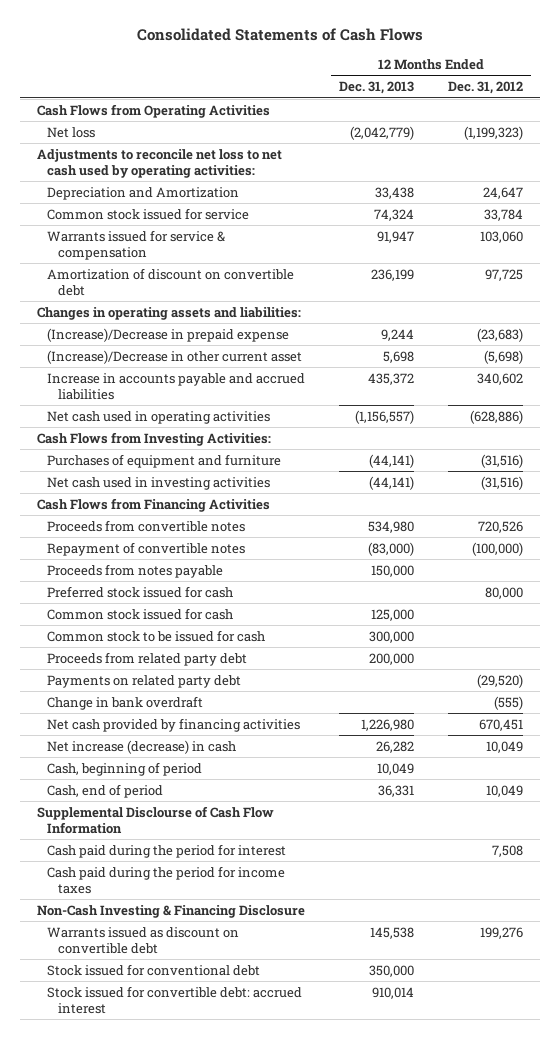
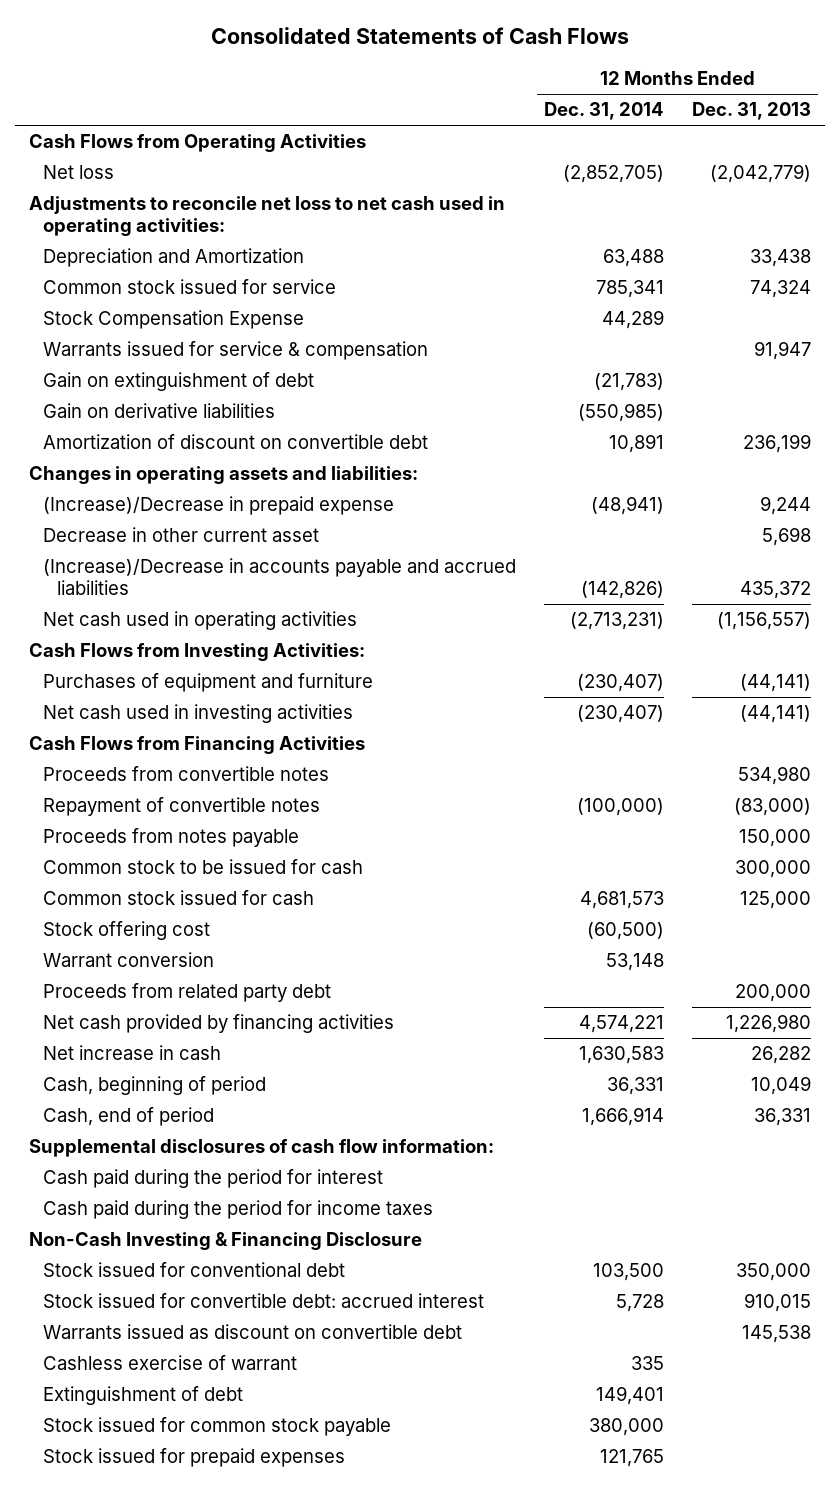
[447,81,523,95] Dec. 31, 2012 -> none
none -> [544,102,665,121] Dec. 31, 2014
[37,148,283,178] Adjustments to reconcile net loss to net cash used by operating activities: -> [29,196,506,236] Adjustments to reconcile net loss to net cash used in operating activities:
none -> [43,310,305,330] Stock Compensation Expense
none -> [43,372,315,392] Gain on extinguishment of debt
none -> [43,403,276,419] Gain on derivative liabilities
[47,349,303,364] (Increase)/Decrease in other current asset -> [43,527,320,543] Decrease in other current asset
[47,372,306,400] Increase in accounts payable and accrued liabilities -> [43,558,517,595] (Increase)/Decrease in accounts payable and accrued liabilities
[47,585,234,598] Preferred stock issued for cash -> none
[47,607,234,620] Common stock issued for cash -> [43,890,315,906] Common stock issued for cash
none -> [43,921,211,941] Stock offering cost
none -> [43,952,215,968] Warrant conversion
[47,674,242,688] Payments on related party debt -> none
[47,695,204,710] Change in bank overdraft -> none
[47,739,237,754] Net increase (decrease) in cash -> [43,1045,222,1061] Net increase in cash
[37,805,275,834] Supplemental Disclourse of Cash Flow Information -> [29,1139,495,1158] Supplemental disclosures of cash flow information:
[372,986,415,999] 910,014 -> [744,1293,812,1313] 910,015
[47,926,240,954] Warrants issued as discount on convertible debt -> [43,1324,463,1340] Warrants issued as discount on convertible debt
none -> [43,1355,298,1371] Cashless exercise of warrant
none -> [43,1386,244,1406] Extinguishment of debt
none -> [43,1417,392,1437] Stock issued for common stock payable
none -> [43,1448,346,1468] Stock issued for prepaid expenses

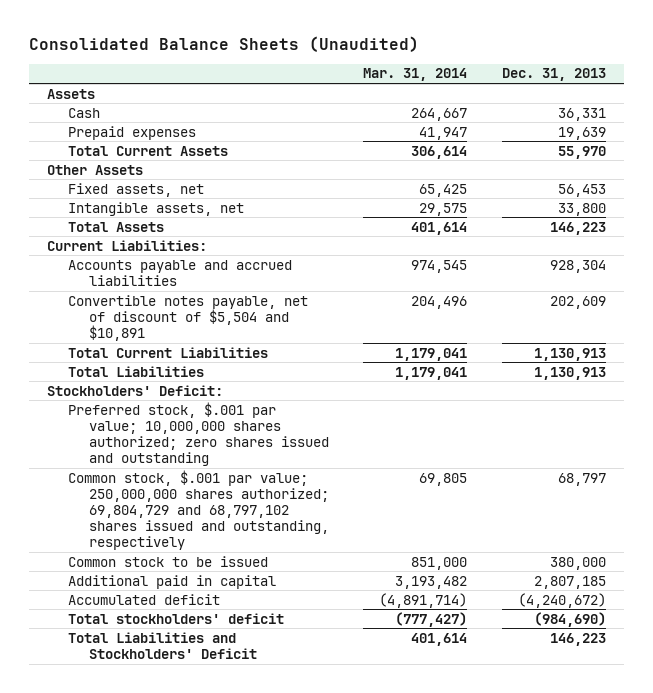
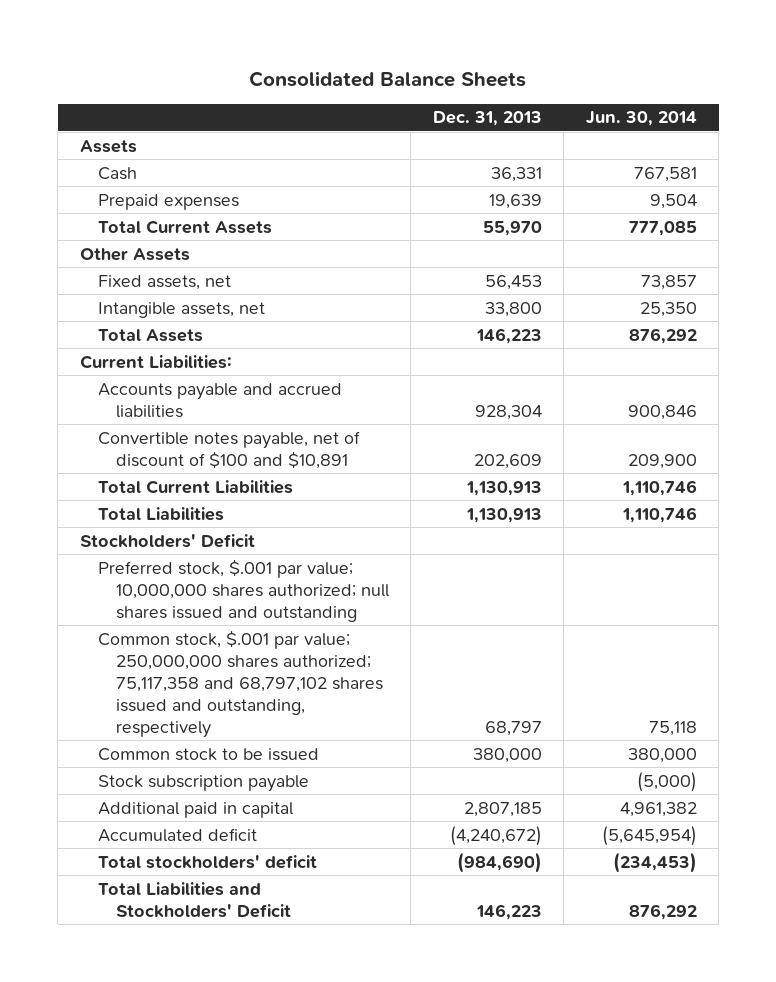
[29,36,420,53] Consolidated Balance Sheets (Unaudited) -> [249,70,527,87] Consolidated Balance Sheets
[363,68,468,82] Mar. 31, 2014 -> none
none -> [585,111,697,127] Jun. 30, 2014
[67,294,308,341] Convertible notes payable, net of discount of $5,504 and $10,891 -> [97,430,360,469] Convertible notes payable, net of discount of $100 and $10,891
[46,384,223,396] Stockholders' Deficit: -> [79,533,255,548] Stockholders' Deficit
[67,401,329,467] Preferred stock, $.001 par value; 10,000,000 shares authorized; zero shares issued and outstanding -> [97,558,389,622] Preferred stock, $.001 par value; 10,000,000 shares authorized; null shares issued and outstanding
[67,469,329,551] Common stock, $.001 par value; 250,000,000 shares authorized; 69,804,729 and 68,797,102 shares issued and outstanding, respectively -> [97,629,383,738] Common stock, $.001 par value; 250,000,000 shares authorized; 75,117,358 and 68,797,102 shares issued and outstanding, respectively
none -> [97,774,309,792] Stock subscription payable

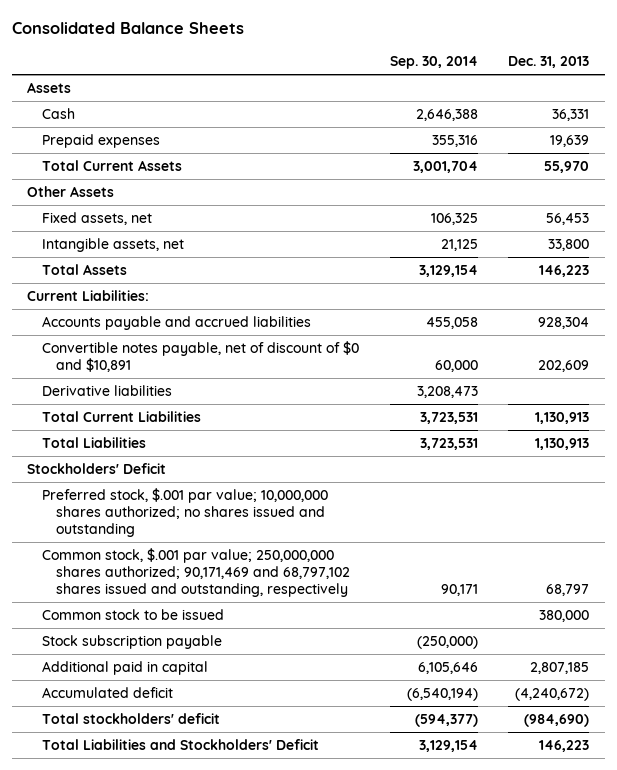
[585,111,697,127] Jun. 30, 2014 -> none
none -> [389,56,478,70] Sep. 30, 2014
[97,430,360,469] Convertible notes payable, net of discount of $100 and $10,891 -> [41,341,359,372] Convertible notes payable, net of discount of $0 and $10,891
none -> [41,385,172,397] Derivative liabilities
[97,558,389,622] Preferred stock, $.001 par value; 10,000,000 shares authorized; null shares issued and outstanding -> [41,488,328,537] Preferred stock, $.001 par value; 10,000,000 shares authorized; no shares issued and outstanding
[97,629,383,738] Common stock, $.001 par value; 250,000,000 shares authorized; 75,117,358 and 68,797,102 shares issued and outstanding, respectively -> [41,548,351,597] Common stock, $.001 par value; 250,000,000 shares authorized; 90,171,469 and 68,797,102 shares issued and outstanding, respectively

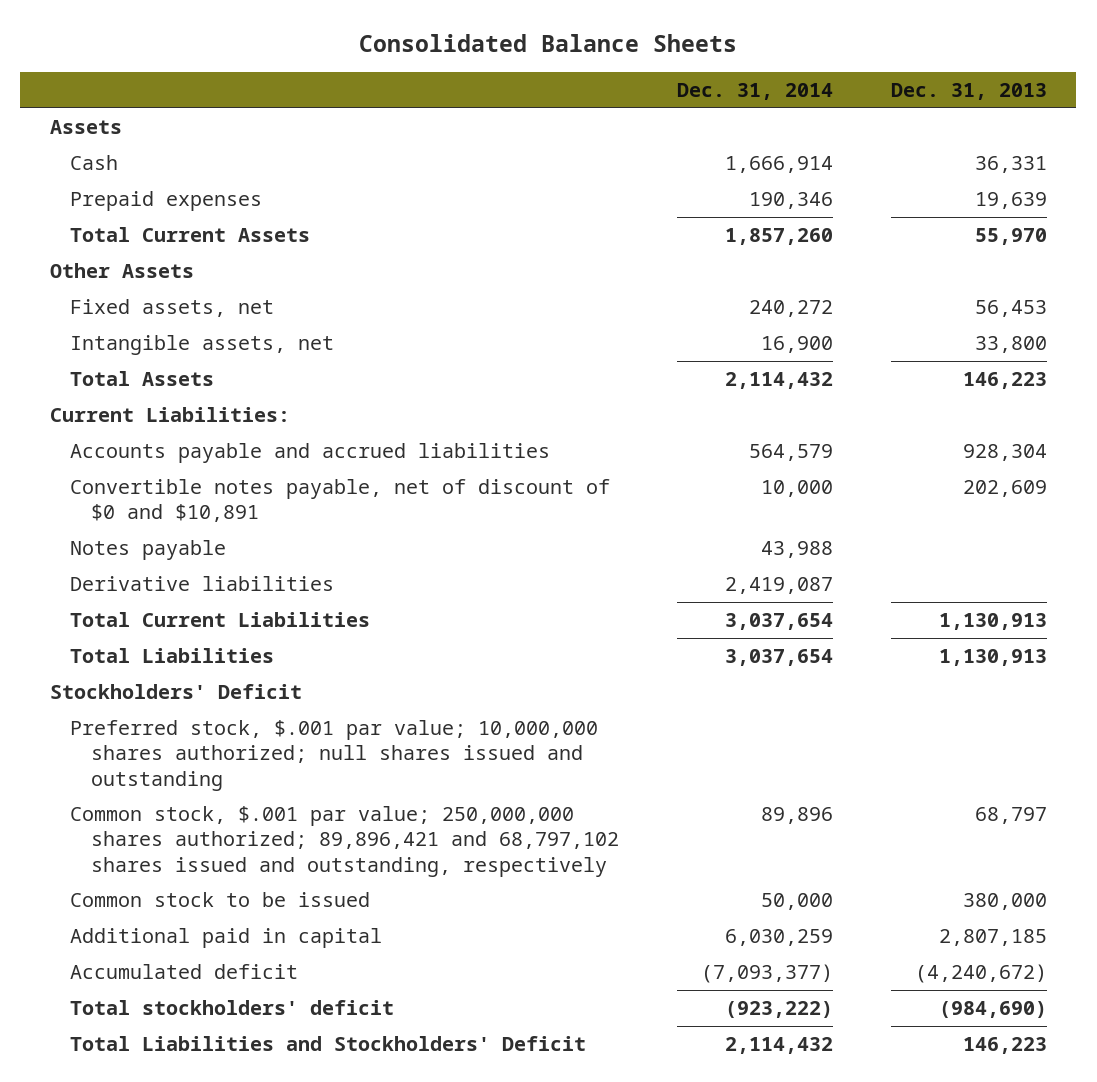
[389,56,478,70] Sep. 30, 2014 -> none
none -> [676,82,833,100] Dec. 31, 2014
none -> [70,540,227,561] Notes payable
[41,488,328,537] Preferred stock, $.001 par value; 10,000,000 shares authorized; no shares issued and outstanding -> [70,720,599,791] Preferred stock, $.001 par value; 10,000,000 shares authorized; null shares issued and outstanding
[41,548,351,597] Common stock, $.001 par value; 250,000,000 shares authorized; 90,171,469 and 68,797,102 shares issued and outstanding, respectively -> [70,806,619,877] Common stock, $.001 par value; 250,000,000 shares authorized; 89,896,421 and 68,797,102 shares issued and outstanding, respectively
[41,635,222,650] Stock subscription payable -> none

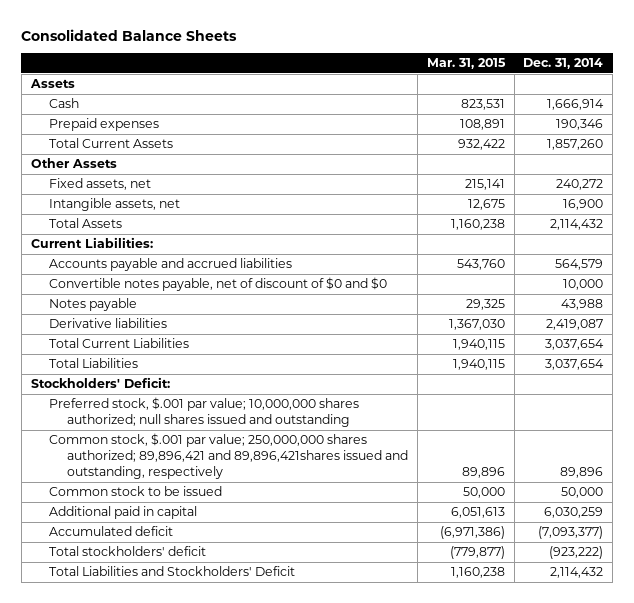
[891,82,1048,100] Dec. 31, 2013 -> none
none -> [426,58,506,70] Mar. 31, 2015
[70,479,611,523] Convertible notes payable, net of discount of $0 and $10,891 -> [48,277,387,292] Convertible notes payable, net of discount of $0 and $0
[49,684,302,700] Stockholders' Deficit -> [30,377,170,389] Stockholders' Deficit:
[70,806,619,877] Common stock, $.001 par value; 250,000,000 shares authorized; 89,896,421 and 68,797,102 shares issued and outstanding, respectively -> [48,433,409,480] Common stock, $.001 par value; 250,000,000 shares authorized; 89,896,421 and 89,896,421shares issued and outstanding, respectively

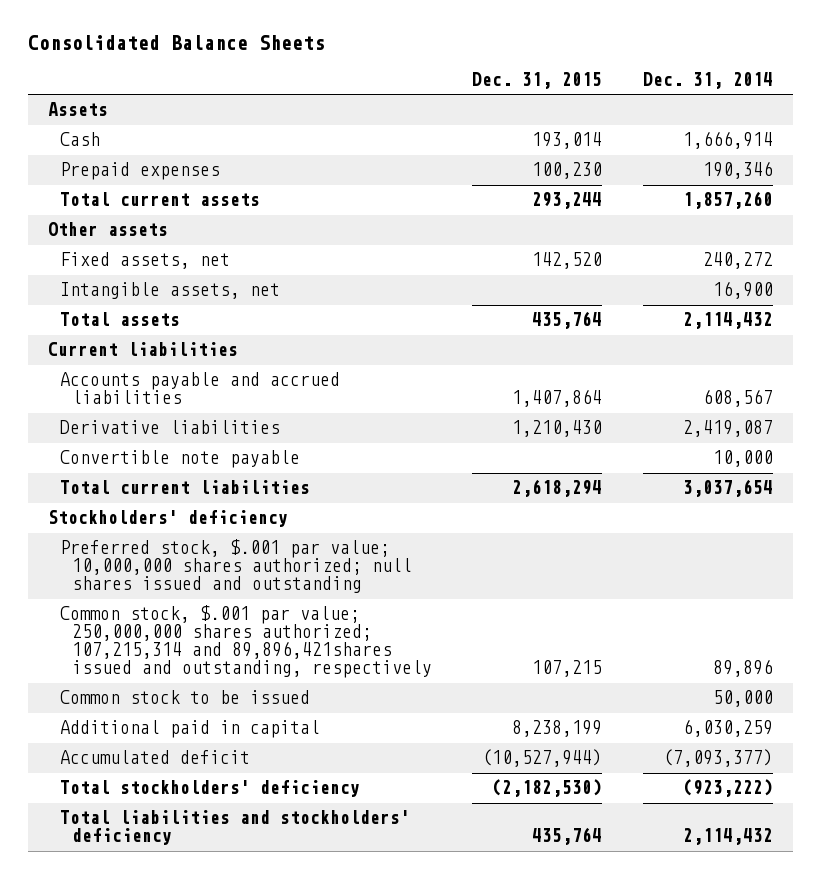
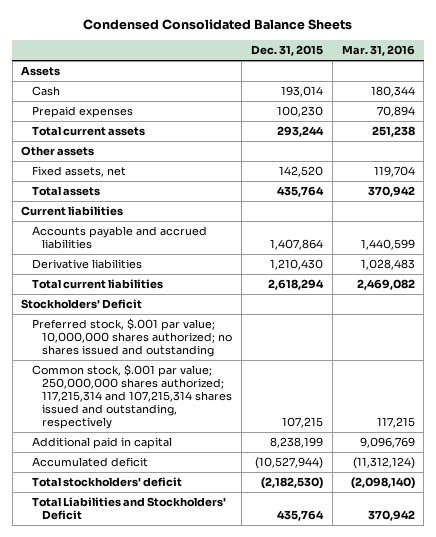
[27,35,325,51] Consolidated Balance Sheets -> [82,19,352,31] Condensed Consolidated Balance Sheets
[642,72,773,90] Dec. 31, 2014 -> none
none -> [341,45,415,57] Mar. 31, 2016
[59,282,280,300] Intangible assets, net -> none
[59,450,300,469] Convertible note payable -> none
[59,690,310,705] Common stock to be issued -> none
[48,510,289,528] Stockholders' deficiency -> [21,299,143,310] Stockholders' Deficit
[59,539,412,594] Preferred stock, $.001 par value; 10,000,000 shares authorized; null shares issued and outstanding -> [31,318,232,358] Preferred stock, $.001 par value; 10,000,000 shares authorized; no shares issued and outstanding
[59,605,432,679] Common stock, $.001 par value; 250,000,000 shares authorized; 107,215,314 and 89,896,421shares issued and outstanding, respectively -> [31,364,232,430] Common stock, $.001 par value; 250,000,000 shares authorized; 117,215,314 and 107,215,314 shares issued and outstanding, respectively
[59,780,360,798] Total stockholders' deficiency -> [31,477,182,488] Total stockholders' deficit
[59,810,410,846] Total liabilities and stockholders' deficiency -> [31,497,226,521] Total Liabilities and Stockholders' Deficit

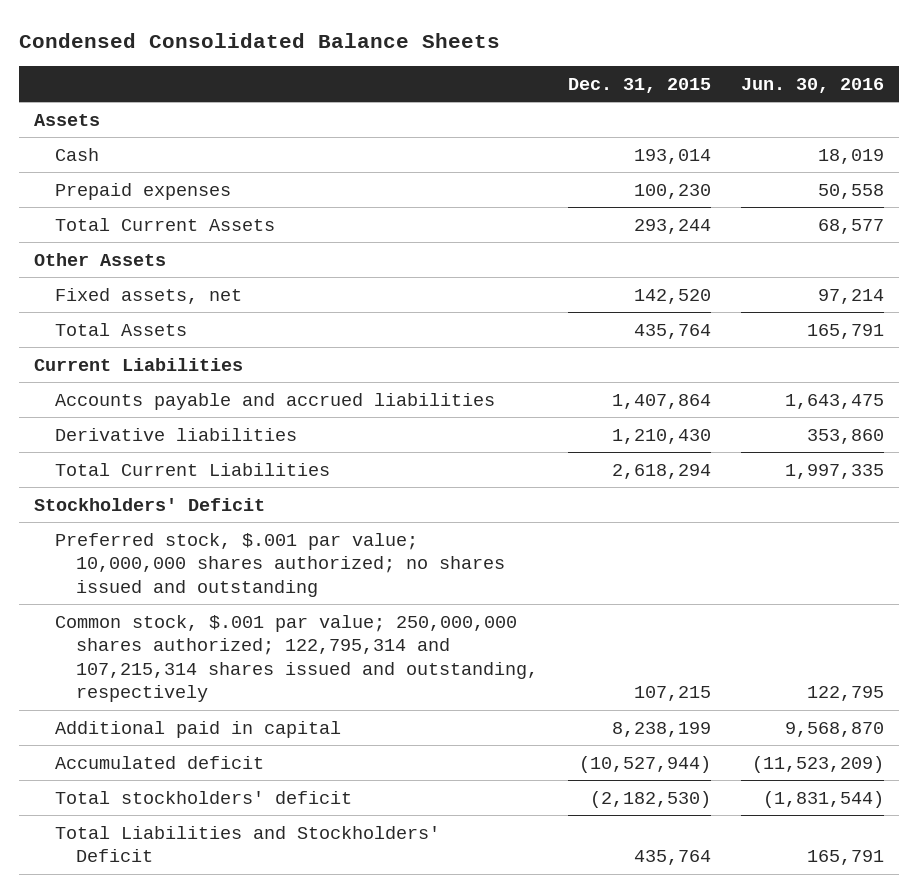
[341,45,415,57] Mar. 31, 2016 -> none
none -> [740,77,884,93] Jun. 30, 2016
[31,126,145,137] Total current assets -> [54,217,275,231] Total Current Assets
[21,146,95,157] Other assets -> [34,252,167,266] Other Assets
[31,186,100,197] Total assets -> [54,322,187,336] Total Assets
[21,206,124,217] Current liabilities -> [34,357,244,371] Current Liabilities
[31,279,163,290] Total current liabilities -> [54,462,330,476] Total Current Liabilities
[31,364,232,430] Common stock, $.001 par value; 250,000,000 shares authorized; 117,215,314 and 107,215,314 shares issued and outstanding, respectively -> [54,614,538,702] Common stock, $.001 par value; 250,000,000 shares authorized; 122,795,314 and 107,215,314 shares issued and outstanding, respectively

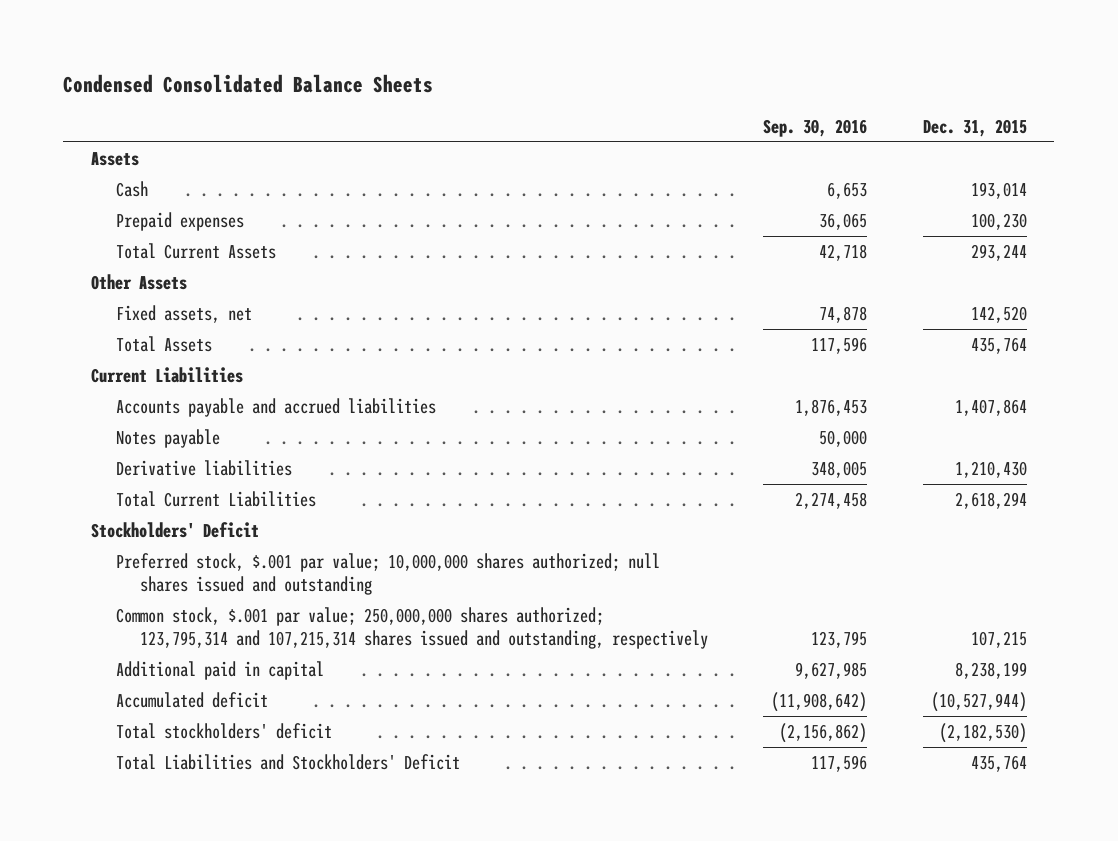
[740,77,884,93] Jun. 30, 2016 -> none
none -> [763,118,868,137] Sep. 30, 2016
none -> [115,428,220,448] Notes payable
[54,532,505,597] Preferred stock, $.001 par value; 10,000,000 shares authorized; no shares issued and outstanding -> [115,552,660,595] Preferred stock, $.001 par value; 10,000,000 shares authorized; null shares issued and outstanding
[54,614,538,702] Common stock, $.001 par value; 250,000,000 shares authorized; 122,795,314 and 107,215,314 shares issued and outstanding, respectively -> [115,606,709,649] Common stock, $.001 par value; 250,000,000 shares authorized; 123,795,314 and 107,215,314 shares issued and outstanding, respectively

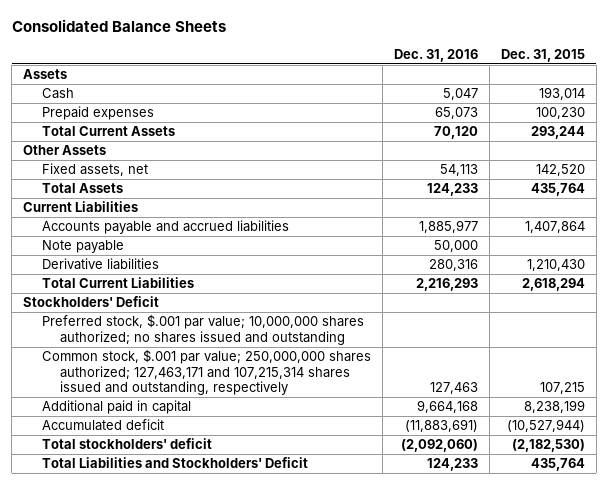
[63,74,434,94] Condensed Consolidated Balance Sheets -> [11,18,226,32] Consolidated Balance Sheets
[763,118,868,137] Sep. 30, 2016 -> none
none -> [393,49,478,63] Dec. 31, 2016
[115,428,220,448] Notes payable -> [41,240,124,254] Note payable
[115,552,660,595] Preferred stock, $.001 par value; 10,000,000 shares authorized; null shares issued and outstanding -> [41,314,364,345] Preferred stock, $.001 par value; 10,000,000 shares authorized; no shares issued and outstanding
[115,606,709,649] Common stock, $.001 par value; 250,000,000 shares authorized; 123,795,314 and 107,215,314 shares issued and outstanding, respectively -> [41,349,371,396] Common stock, $.001 par value; 250,000,000 shares authorized; 127,463,171 and 107,215,314 shares issued and outstanding, respectively

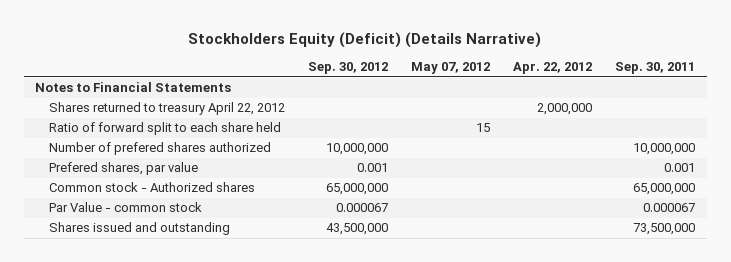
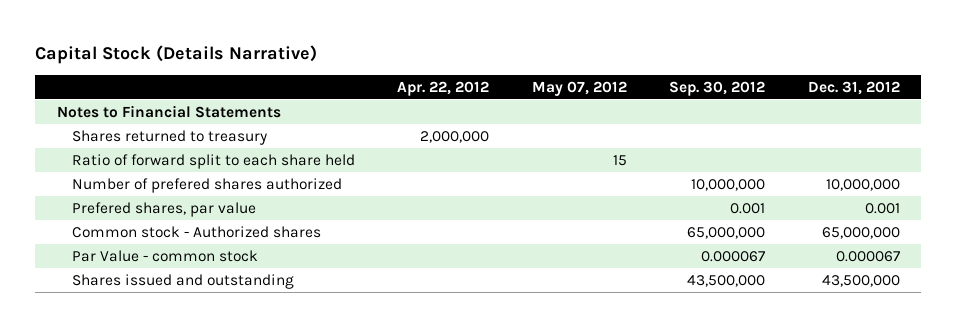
[188,31,542,48] Stockholders Equity (Deficit) (Details Narrative) -> [35,45,318,65] Capital Stock (Details Narrative)
[615,62,696,75] Sep. 30, 2011 -> none
none -> [808,80,901,95] Dec. 31, 2012
[49,102,286,116] Shares returned to treasury April 22, 2012 -> [71,129,267,145] Shares returned to treasury

